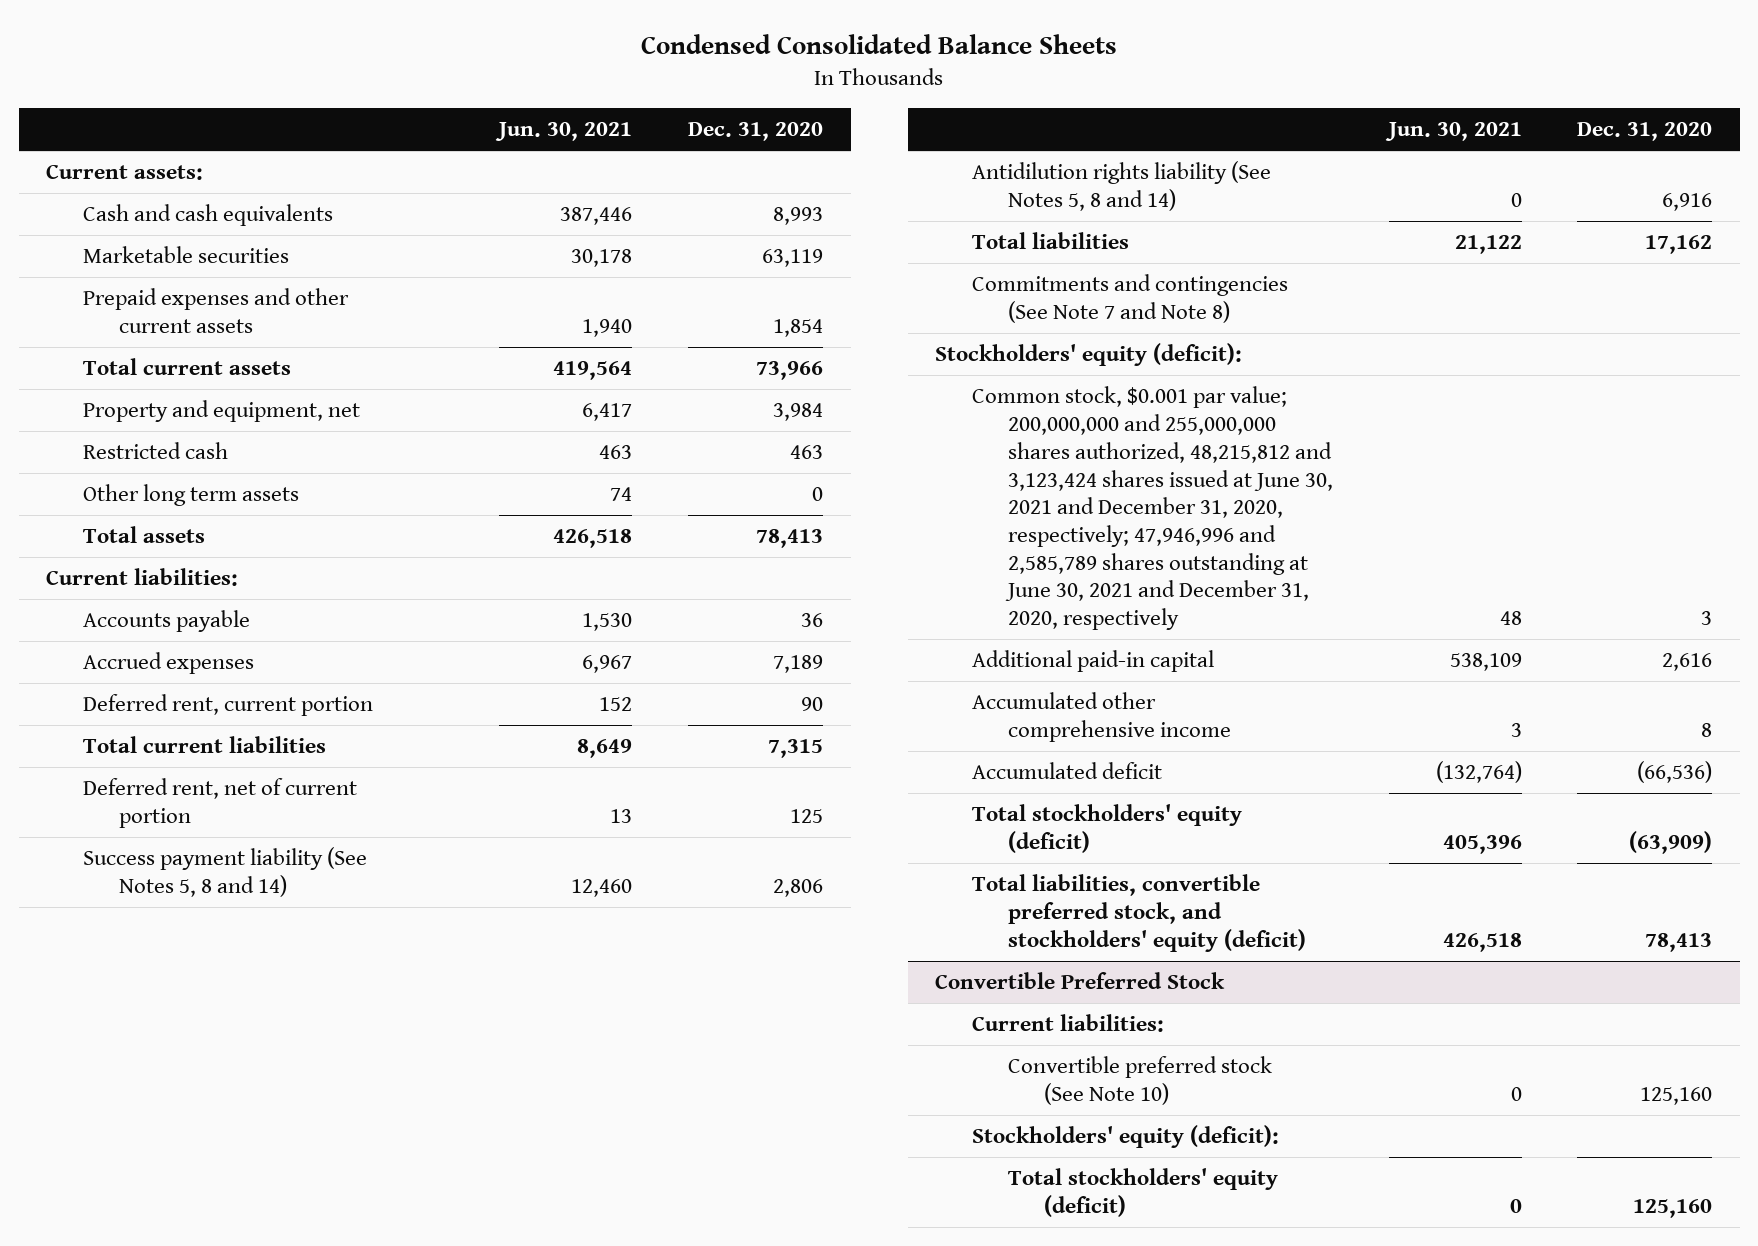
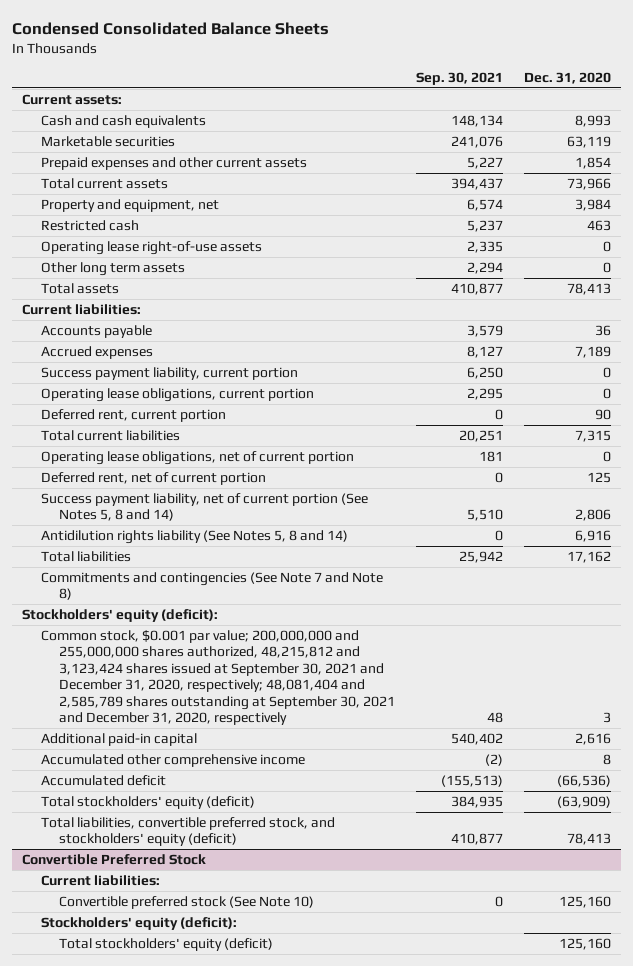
[495,122,633,142] Jun. 30, 2021 -> none
none -> [416,72,504,86] Sep. 30, 2021
none -> [40,241,262,256] Operating lease right-of-use assets
none -> [40,367,298,381] Success payment liability, current portion
none -> [40,388,314,403] Operating lease obligations, current portion
none -> [40,451,354,466] Operating lease obligations, net of current portion
[82,847,367,898] Success payment liability (See Notes 5, 8 and 14) -> [40,493,368,522] Success payment liability, net of current portion (See Notes 5, 8 and 14)
[971,386,1334,631] Common stock, $0.001 par value; 200,000,000 and 255,000,000 shares authorized, 48,215,812 and 3,123,424 shares issued at June 30, 2021 and December 31, 2020, respectively; 47,946,996 and 2,585,789 shares outstanding at June 30, 2021 and December 31, 2020, respectively -> [40,630,396,725] Common stock, $0.001 par value; 200,000,000 and 255,000,000 shares authorized, 48,215,812 and 3,123,424 shares issued at September 30, 2021 and December 31, 2020, respectively; 48,081,404 and 2,585,789 shares outstanding at September 30, 2021 and December 31, 2020, respectively

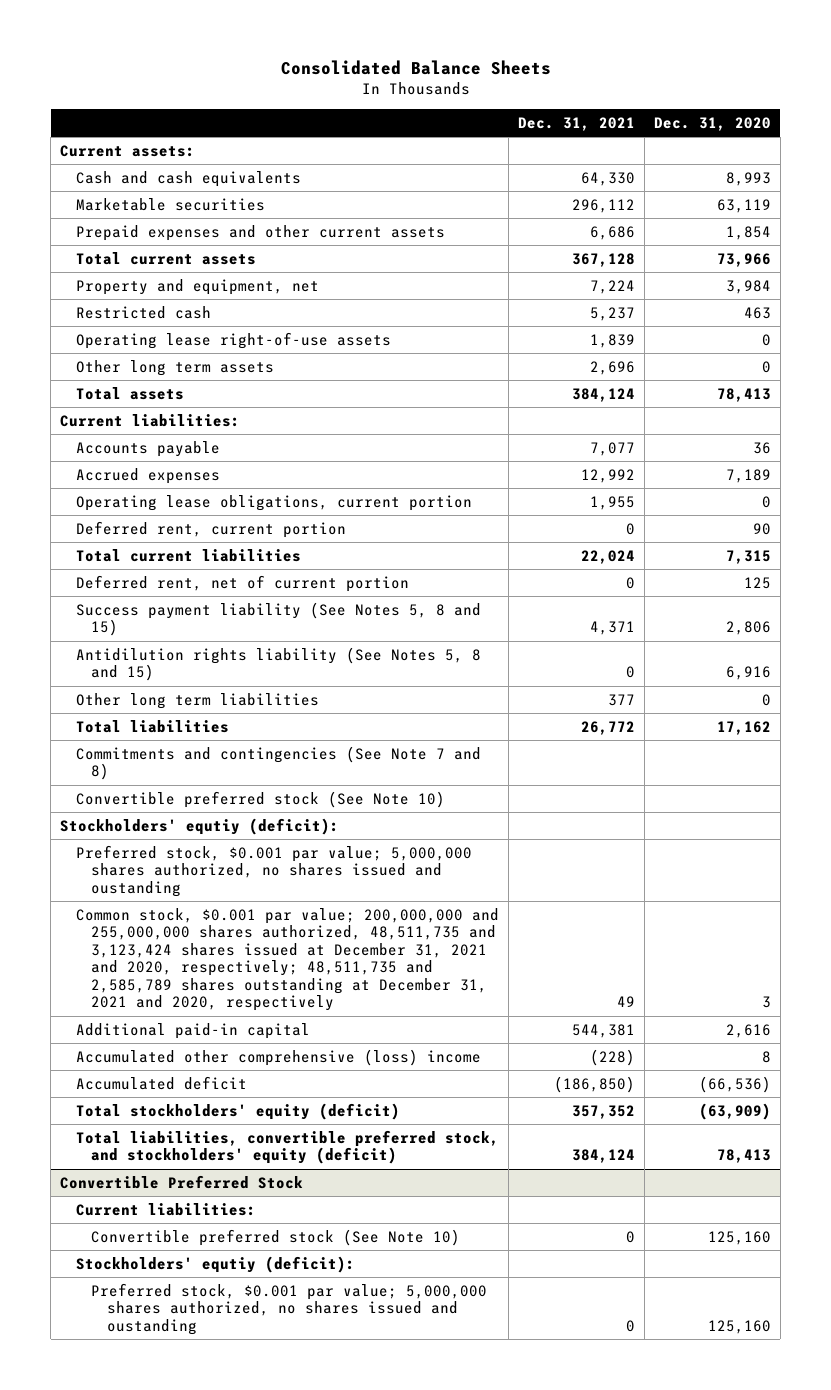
[11,21,329,35] Condensed Consolidated Balance Sheets -> [280,59,551,75] Consolidated Balance Sheets
[416,72,504,86] Sep. 30, 2021 -> none
none -> [517,116,635,131] Dec. 31, 2021
[40,367,298,381] Success payment liability, current portion -> none
[40,451,354,466] Operating lease obligations, net of current portion -> none
[40,493,368,522] Success payment liability, net of current portion (See Notes 5, 8 and 14) -> [75,601,481,637] Success payment liability (See Notes 5, 8 and 15)
[40,530,348,545] Antidilution rights liability (See Notes 5, 8 and 14) -> [75,646,481,682] Antidilution rights liability (See Notes 5, 8 and 15)
none -> [75,692,319,709] Other long term liabilities
[40,572,383,601] Commitments and contingencies (See Note 7 and Note 8) -> [75,745,481,781] Commitments and contingencies (See Note 7 and 8)
none -> [75,790,445,808] Convertible preferred stock (See Note 10)
[22,609,219,623] Stockholders' equity (deficit): -> [60,817,340,835] Stockholders' equtiy (deficit):
none -> [75,844,472,897] Preferred stock, $0.001 par value; 5,000,000 shares authorized, no shares issued and oustanding
[40,630,396,725] Common stock, $0.001 par value; 200,000,000 and 255,000,000 shares authorized, 48,215,812 and 3,123,424 shares issued at September 30, 2021 and December 31, 2020, respectively; 48,081,404 and 2,585,789 shares outstanding at September 30, 2021 and December 31, 2020, respectively -> [75,907,499,1012] Common stock, $0.001 par value; 200,000,000 and 255,000,000 shares authorized, 48,511,735 and 3,123,424 shares issued at December 31, 2021 and 2020, respectively; 48,511,735 and 2,585,789 shares outstanding at December 31, 2021 and 2020, respectively
[40,754,305,768] Accumulated other comprehensive income -> [75,1048,481,1066] Accumulated other comprehensive (loss) income
[40,917,237,931] Stockholders' equity (deficit): -> [75,1255,355,1273] Stockholders' equtiy (deficit):
[59,938,274,952] Total stockholders' equity (deficit) -> [91,1282,488,1335] Preferred stock, $0.001 par value; 5,000,000 shares authorized, no shares issued and oustanding

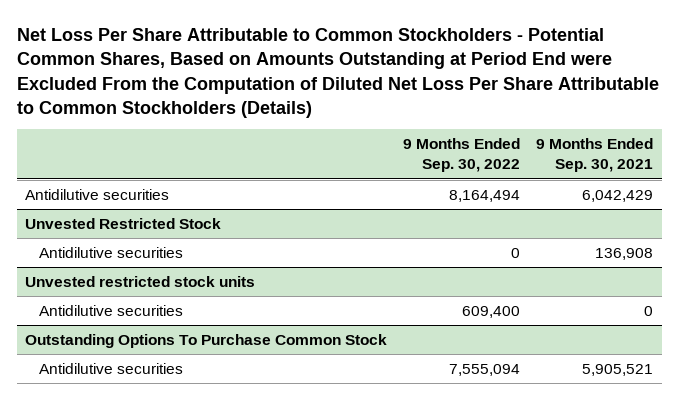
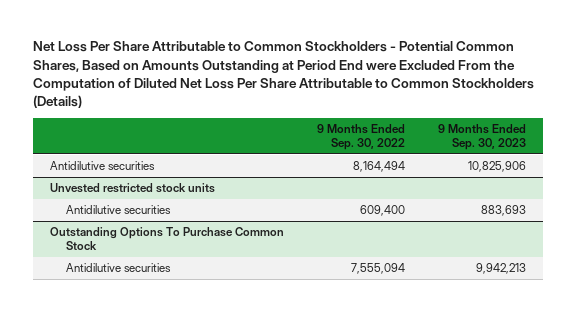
[536,138,654,173] 9 Months Ended Sep. 30, 2021 -> none
none -> [438,123,527,151] 9 Months Ended Sep. 30, 2023
[25,218,222,230] Unvested Restricted Stock -> none
[39,247,184,259] Antidilutive securities -> none

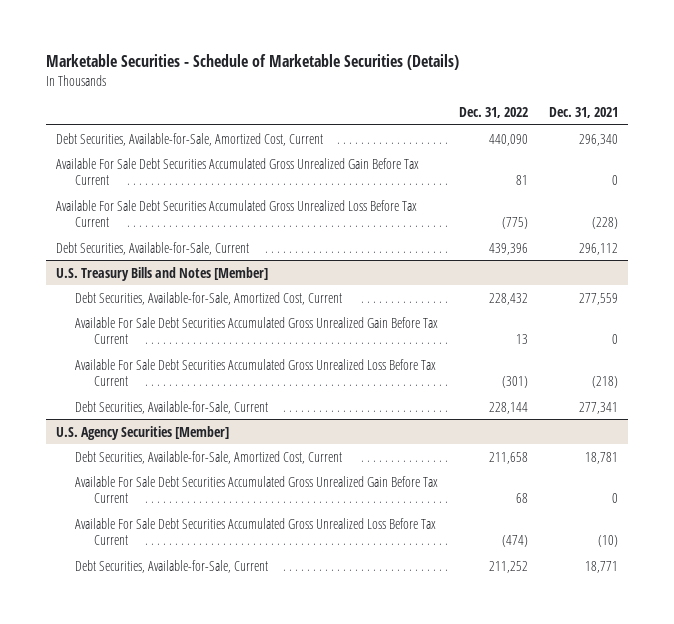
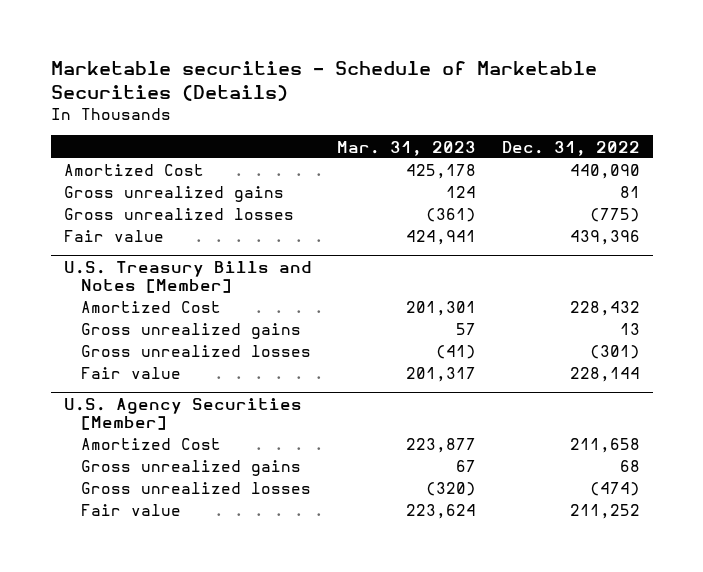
[46,54,460,71] Marketable Securities - Schedule of Marketable Securities (Details) -> [50,60,597,102] Marketable securities - Schedule of Marketable Securities (Details)
[548,107,618,119] Dec. 31, 2021 -> none
none -> [337,140,477,156] Mar. 31, 2023
[56,132,324,146] Debt Securities, Available-for-Sale, Amortized Cost, Current -> [63,164,204,177] Amortized Cost
[56,157,420,185] Available For Sale Debt Securities Accumulated Gross Unrealized Gain Before Tax Current -> [63,186,284,203] Gross unrealized gains
[56,199,418,227] Available For Sale Debt Securities Accumulated Gross Unrealized Loss Before Tax Current -> [63,208,294,221] Gross unrealized losses
[56,241,250,255] Debt Securities, Available-for-Sale, Current -> [63,230,164,243] Fair value
[75,291,343,305] Debt Securities, Available-for-Sale, Amortized Cost, Current -> [80,301,221,314] Amortized Cost
[75,316,439,344] Available For Sale Debt Securities Accumulated Gross Unrealized Gain Before Tax Current -> [80,323,301,340] Gross unrealized gains
[75,358,437,386] Available For Sale Debt Securities Accumulated Gross Unrealized Loss Before Tax Current -> [80,345,311,358] Gross unrealized losses
[75,400,269,414] Debt Securities, Available-for-Sale, Current -> [80,367,181,380] Fair value
[75,450,343,464] Debt Securities, Available-for-Sale, Amortized Cost, Current -> [80,438,221,451] Amortized Cost
[75,475,439,503] Available For Sale Debt Securities Accumulated Gross Unrealized Gain Before Tax Current -> [80,460,301,477] Gross unrealized gains
[75,517,437,545] Available For Sale Debt Securities Accumulated Gross Unrealized Loss Before Tax Current -> [80,482,311,495] Gross unrealized losses
[75,559,269,573] Debt Securities, Available-for-Sale, Current -> [80,504,181,517] Fair value

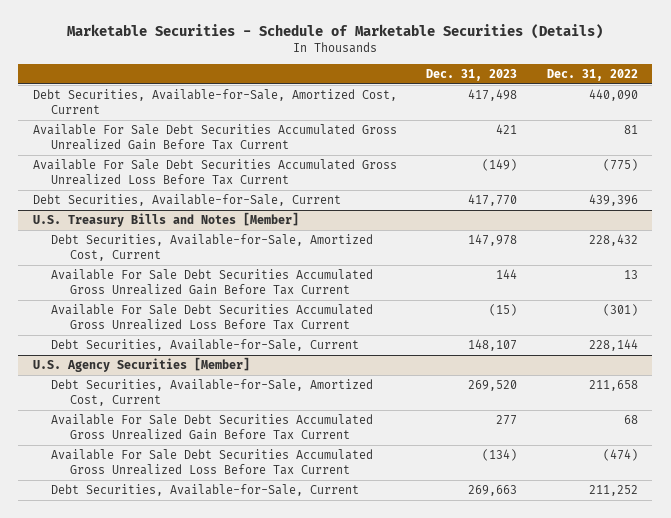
[50,60,597,102] Marketable securities - Schedule of Marketable Securities (Details) -> [67,24,604,40] Marketable Securities - Schedule of Marketable Securities (Details)
[337,140,477,156] Mar. 31, 2023 -> none
none -> [426,68,518,81] Dec. 31, 2023
[63,164,204,177] Amortized Cost -> [32,89,397,115] Debt Securities, Available-for-Sale, Amortized Cost, Current
[63,186,284,203] Gross unrealized gains -> [32,124,397,151] Available For Sale Debt Securities Accumulated Gross Unrealized Gain Before Tax Current
[63,208,294,221] Gross unrealized losses -> [32,159,397,186] Available For Sale Debt Securities Accumulated Gross Unrealized Loss Before Tax Current
[63,230,164,243] Fair value -> [32,194,341,207] Debt Securities, Available-for-Sale, Current
[80,301,221,314] Amortized Cost -> [51,234,374,262] Debt Securities, Available-for-Sale, Amortized Cost, Current
[80,323,301,340] Gross unrealized gains -> [51,269,374,296] Available For Sale Debt Securities Accumulated Gross Unrealized Gain Before Tax Current
[80,345,311,358] Gross unrealized losses -> [51,304,374,331] Available For Sale Debt Securities Accumulated Gross Unrealized Loss Before Tax Current
[80,367,181,380] Fair value -> [51,339,360,352] Debt Securities, Available-for-Sale, Current
[80,438,221,451] Amortized Cost -> [51,379,374,407] Debt Securities, Available-for-Sale, Amortized Cost, Current
[80,460,301,477] Gross unrealized gains -> [51,414,374,441] Available For Sale Debt Securities Accumulated Gross Unrealized Gain Before Tax Current
[80,482,311,495] Gross unrealized losses -> [51,449,374,476] Available For Sale Debt Securities Accumulated Gross Unrealized Loss Before Tax Current
[80,504,181,517] Fair value -> [51,484,360,497] Debt Securities, Available-for-Sale, Current

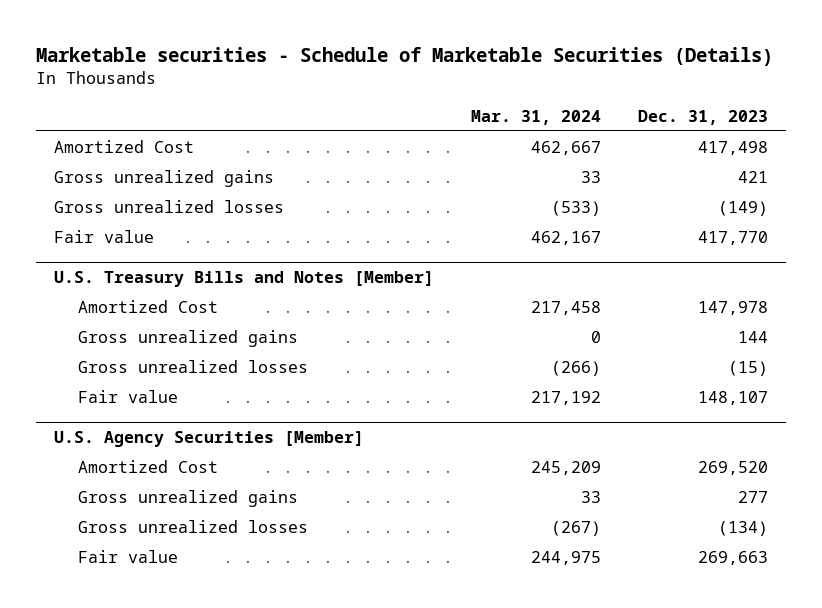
[67,24,604,40] Marketable Securities - Schedule of Marketable Securities (Details) -> [36,46,774,66] Marketable securities - Schedule of Marketable Securities (Details)
[546,68,638,81] Dec. 31, 2022 -> none
none -> [471,109,602,125] Mar. 31, 2024
[32,89,397,115] Debt Securities, Available-for-Sale, Amortized Cost, Current -> [54,139,195,153] Amortized Cost
[32,124,397,151] Available For Sale Debt Securities Accumulated Gross Unrealized Gain Before Tax Current -> [54,169,275,187] Gross unrealized gains
[32,159,397,186] Available For Sale Debt Securities Accumulated Gross Unrealized Loss Before Tax Current -> [54,199,285,213] Gross unrealized losses
[32,194,341,207] Debt Securities, Available-for-Sale, Current -> [54,229,155,243] Fair value
[51,234,374,262] Debt Securities, Available-for-Sale, Amortized Cost, Current -> [78,299,219,313] Amortized Cost
[51,269,374,296] Available For Sale Debt Securities Accumulated Gross Unrealized Gain Before Tax Current -> [78,329,299,347] Gross unrealized gains
[51,304,374,331] Available For Sale Debt Securities Accumulated Gross Unrealized Loss Before Tax Current -> [78,359,309,373] Gross unrealized losses
[51,339,360,352] Debt Securities, Available-for-Sale, Current -> [78,389,179,403] Fair value
[51,379,374,407] Debt Securities, Available-for-Sale, Amortized Cost, Current -> [78,459,219,473] Amortized Cost
[51,414,374,441] Available For Sale Debt Securities Accumulated Gross Unrealized Gain Before Tax Current -> [78,489,299,507] Gross unrealized gains
[51,449,374,476] Available For Sale Debt Securities Accumulated Gross Unrealized Loss Before Tax Current -> [78,519,309,533] Gross unrealized losses
[51,484,360,497] Debt Securities, Available-for-Sale, Current -> [78,549,179,563] Fair value

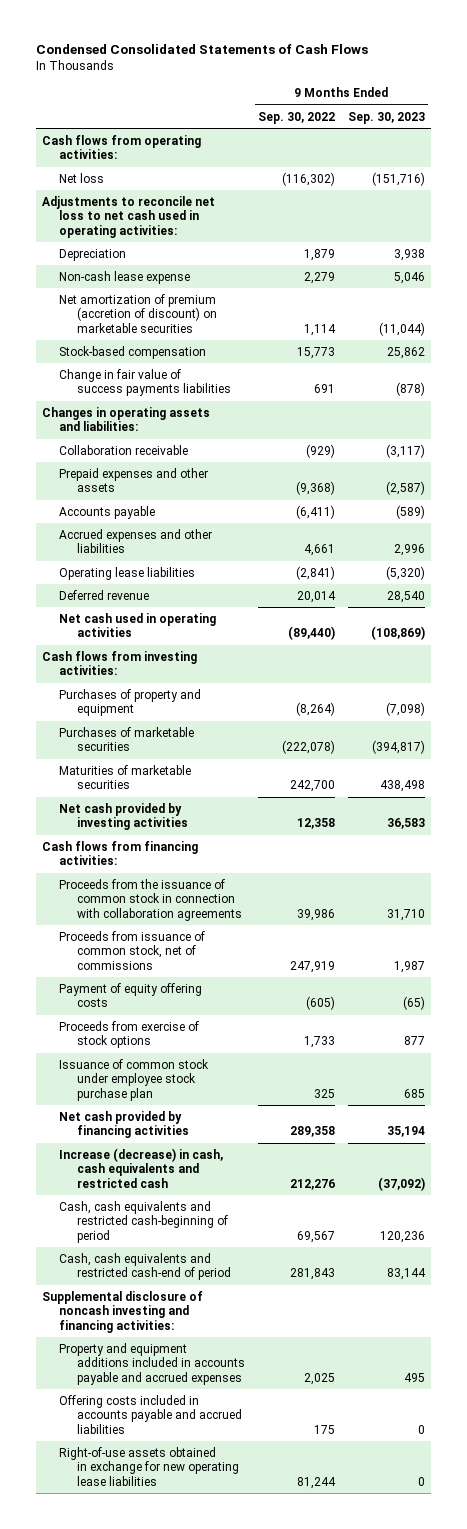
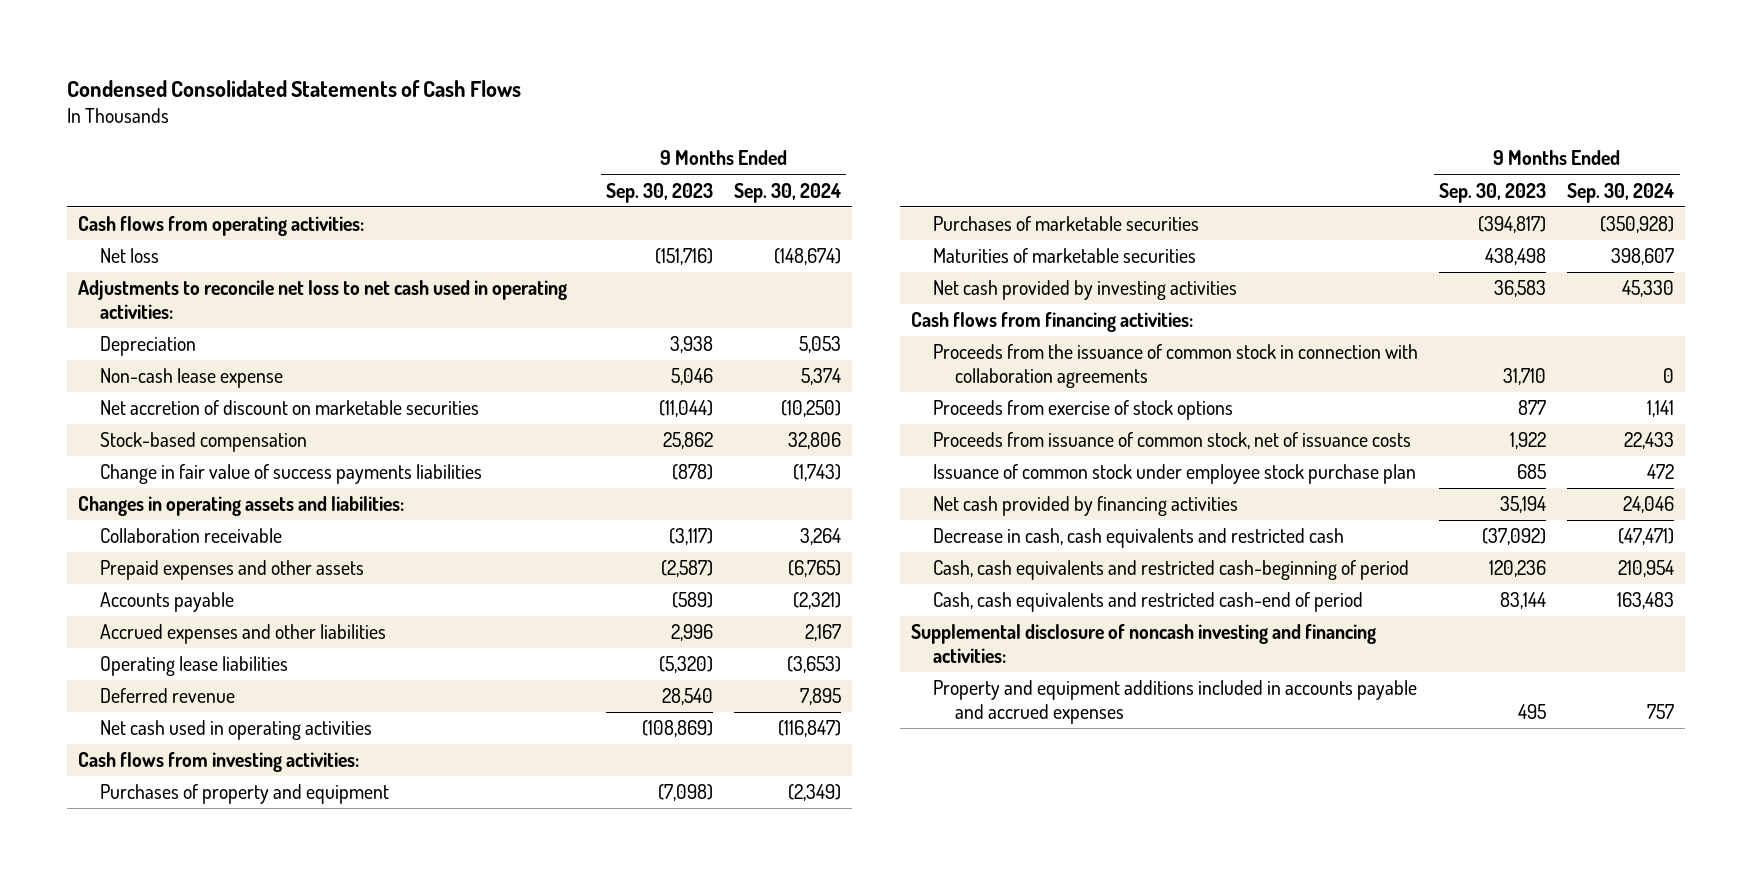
[257,111,335,124] Sep. 30, 2022 -> none
none -> [734,182,842,203] Sep. 30, 2024
[59,293,217,333] Net amortization of premium (accretion of discount) on marketable securities -> [99,400,479,416] Net accretion of discount on marketable securities
[59,930,206,970] Proceeds from issuance of common stock, net of commissions -> none
[59,982,203,1008] Payment of equity offering costs -> none
none -> [932,432,1411,450] Proceeds from issuance of common stock, net of issuance costs
[59,1147,224,1188] Increase (decrease) in cash, cash equivalents and restricted cash -> [932,528,1344,549] Decrease in cash, cash equivalents and restricted cash
[59,1394,242,1434] Offering costs included in accounts payable and accrued liabilities -> none
[59,1446,239,1486] Right-of-use assets obtained in exchange for new operating lease liabilities -> none

